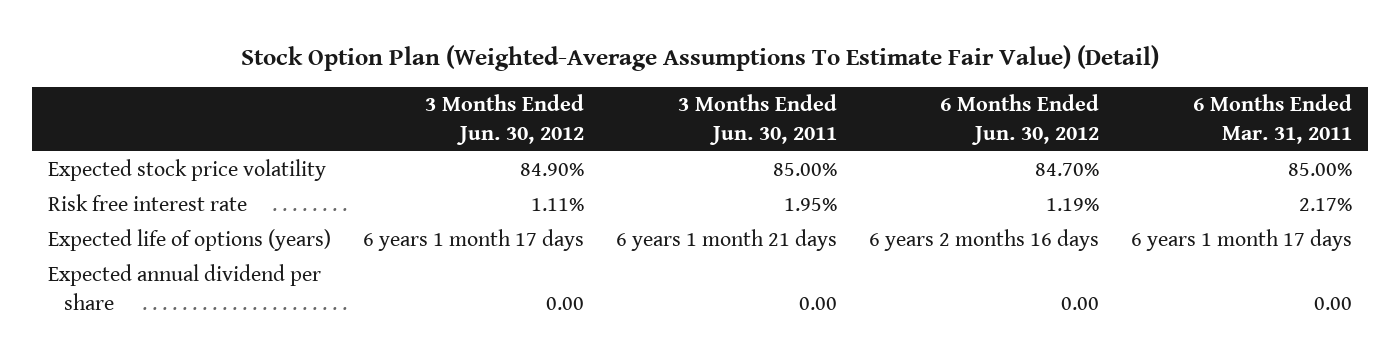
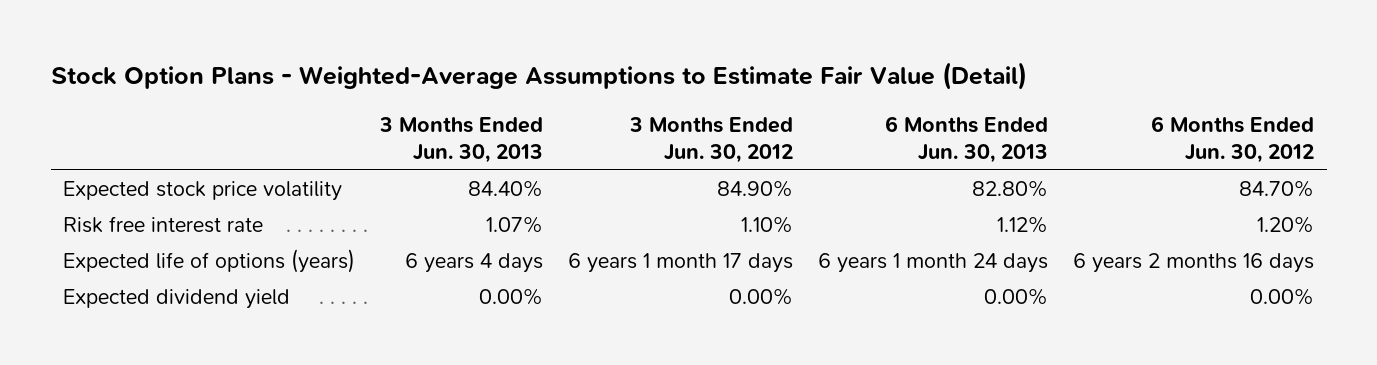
[240,45,1159,72] Stock Option Plan (Weighted-Average Assumptions To Estimate Fair Value) (Detail) -> [50,62,1027,91] Stock Option Plans - Weighted-Average Assumptions to Estimate Fair Value (Detail)
[677,94,837,145] 3 Months Ended Jun. 30, 2011 -> none
[1193,94,1353,144] 6 Months Ended Mar. 31, 2011 -> none
none -> [379,116,544,163] 3 Months Ended Jun. 30, 2013
none -> [885,115,1049,163] 6 Months Ended Jun. 30, 2013
[530,198,584,212] 1.11% -> [741,215,794,233] 1.10%
[1046,198,1100,212] 1.19% -> [1257,215,1315,233] 1.20%
[47,264,321,310] Expected annual dividend per share -> none
none -> [63,288,291,309] Expected dividend yield

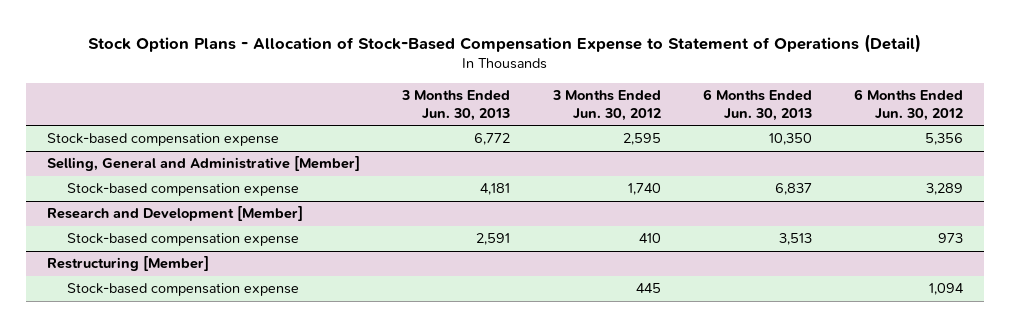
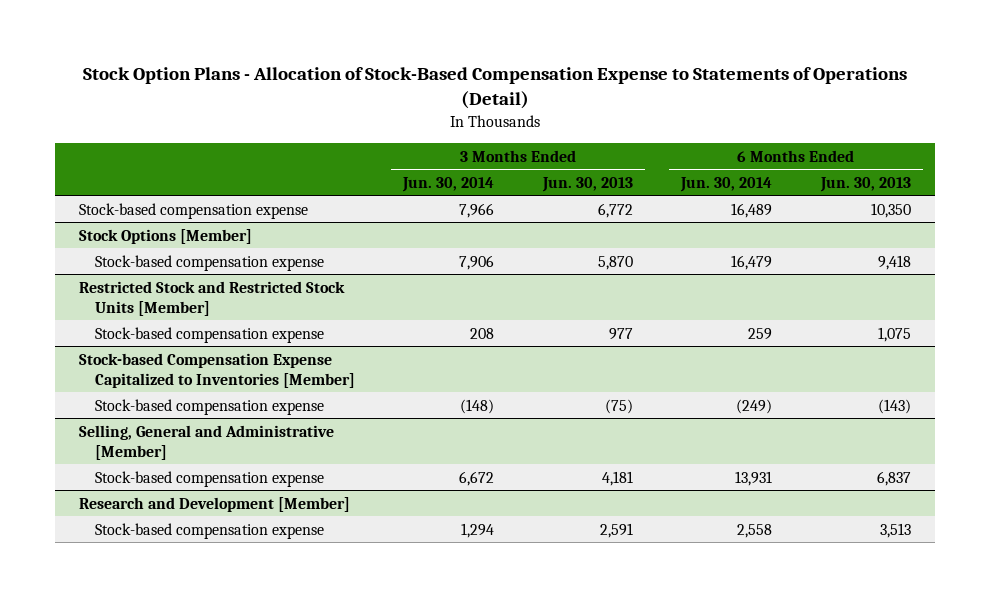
[88,33,922,53] Stock Option Plans - Allocation of Stock-Based Compensation Expense to Statement of Operations (Detail) -> [82,66,907,109] Stock Option Plans - Allocation of Stock-Based Compensation Expense to Statements of Operations (Detail)
[551,90,661,121] 3 Months Ended Jun. 30, 2012 -> none
[853,89,963,121] 6 Months Ended Jun. 30, 2012 -> none
none -> [402,176,495,192] Jun. 30, 2014
none -> [680,176,773,192] Jun. 30, 2014
none -> [78,228,252,244] Stock Options [Member]
none -> [94,254,324,271] Stock-based compensation expense
none -> [78,280,345,316] Restricted Stock and Restricted Stock Units [Member]
none -> [94,326,324,343] Stock-based compensation expense
none -> [78,352,355,388] Stock-based Compensation Expense Capitalized to Inventories [Member]
none -> [94,398,324,415] Stock-based compensation expense
[47,256,210,272] Restructuring [Member] -> none
[66,283,299,297] Stock-based compensation expense -> none

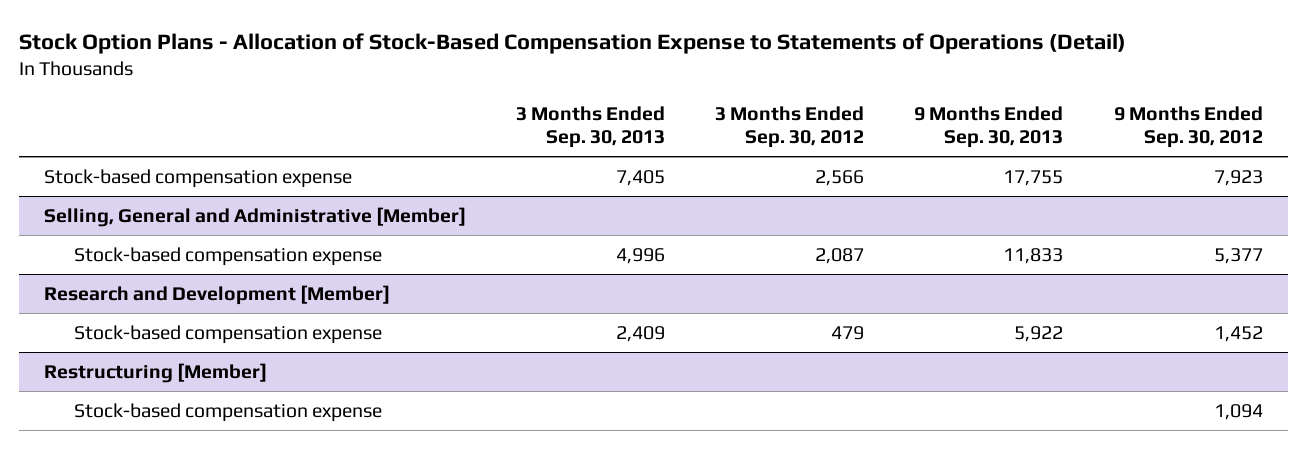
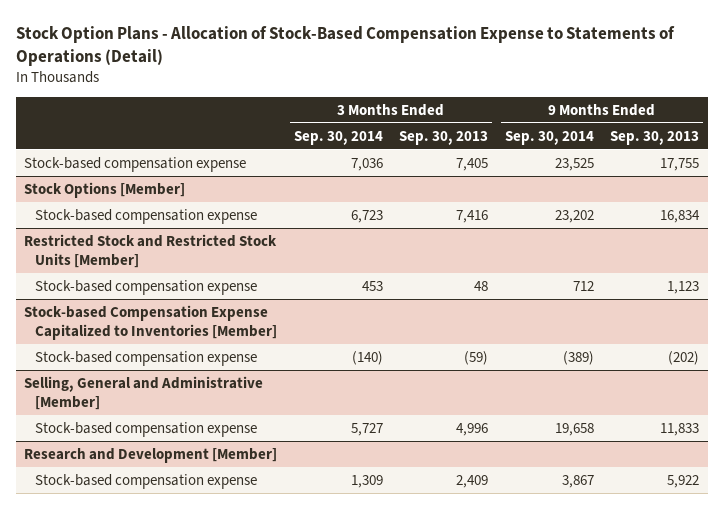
[715,105,865,149] 3 Months Ended Sep. 30, 2012 -> none
[1113,105,1263,149] 9 Months Ended Sep. 30, 2012 -> none
none -> [293,130,383,145] Sep. 30, 2014
none -> [504,130,594,145] Sep. 30, 2014
none -> [24,181,186,198] Stock Options [Member]
none -> [35,208,258,224] Stock-based compensation expense
none -> [24,233,278,268] Restricted Stock and Restricted Stock Units [Member]
none -> [35,279,258,295] Stock-based compensation expense
none -> [24,304,278,340] Stock-based Compensation Expense Capitalized to Inventories [Member]
none -> [35,350,258,366] Stock-based compensation expense
[44,362,268,383] Restructuring [Member] -> none
[74,402,383,422] Stock-based compensation expense -> none

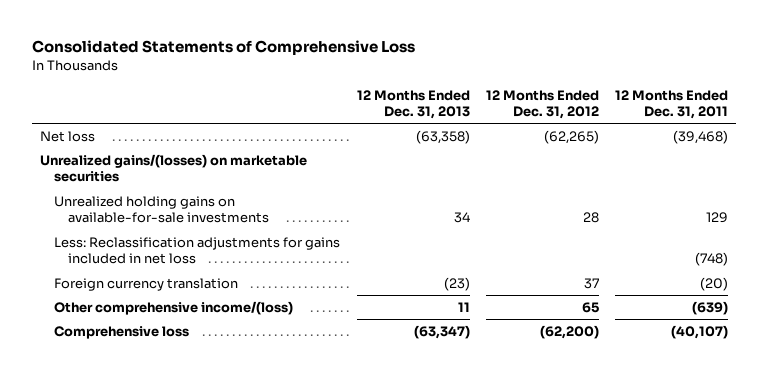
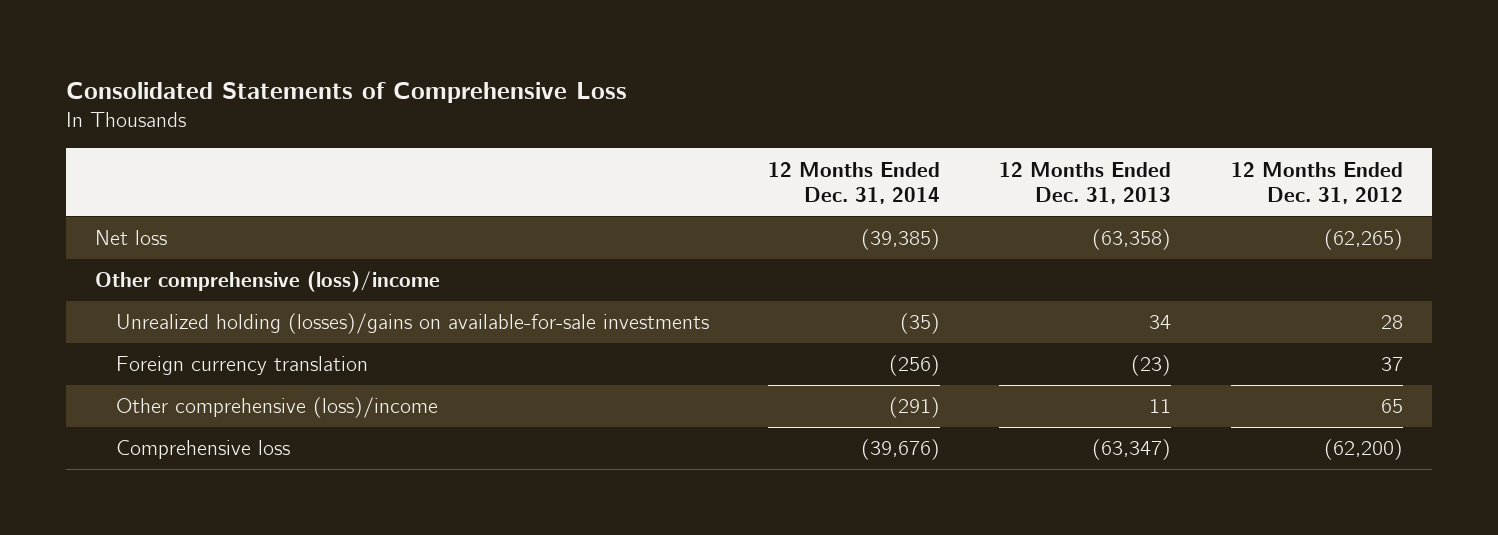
[614,89,728,120] 12 Months Ended Dec. 31, 2011 -> none
none -> [768,161,941,205] 12 Months Ended Dec. 31, 2014
[40,153,308,183] Unrealized gains/(losses) on marketable securities -> none
[54,236,341,265] Less: Reclassification adjustments for gains included in net loss -> none
none -> [95,271,441,293] Other comprehensive (loss)/income
[54,195,270,224] Unrealized holding gains on available-for-sale investments -> [116,313,710,335] Unrealized holding (losses)/gains on available-for-sale investments
[54,300,294,315] Other comprehensive income/(loss) -> [116,397,439,419] Other comprehensive (loss)/income

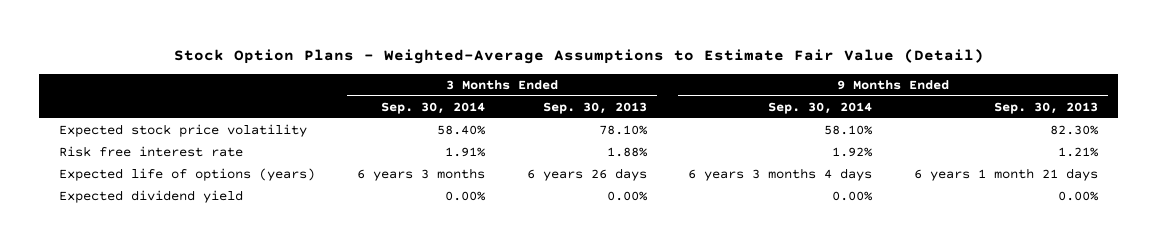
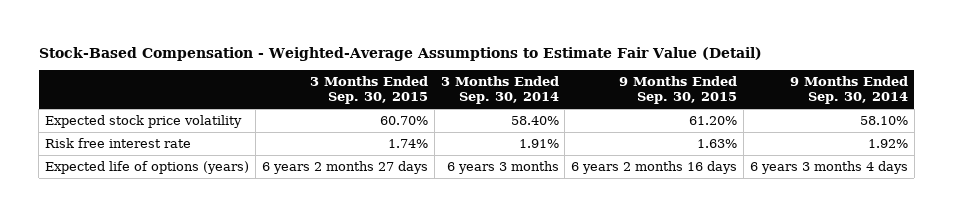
[173,49,984,65] Stock Option Plans - Weighted-Average Assumptions to Estimate Fair Value (Detail) -> [38,46,762,61] Stock-Based Compensation - Weighted-Average Assumptions to Estimate Fair Value (Detail)
[542,101,647,114] Sep. 30, 2013 -> none
[993,101,1098,114] Sep. 30, 2013 -> none
none -> [309,76,428,105] 3 Months Ended Sep. 30, 2015
none -> [619,76,738,105] 9 Months Ended Sep. 30, 2015
[59,189,244,203] Expected dividend yield -> none

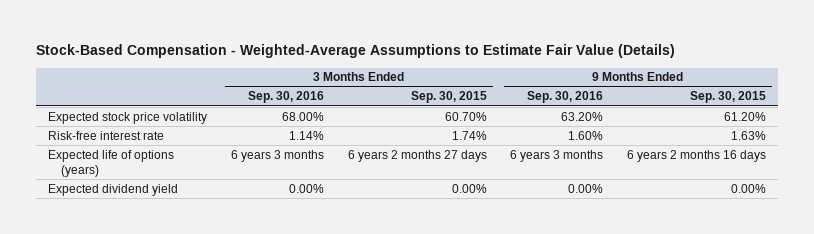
[38,46,762,61] Stock-Based Compensation - Weighted-Average Assumptions to Estimate Fair Value (Detail) -> [36,44,676,59] Stock-Based Compensation - Weighted-Average Assumptions to Estimate Fair Value (Details)
[440,76,559,105] 3 Months Ended Sep. 30, 2014 -> none
[789,76,908,105] 9 Months Ended Sep. 30, 2014 -> none
none -> [247,91,324,104] Sep. 30, 2016
none -> [527,91,604,104] Sep. 30, 2016
[45,137,192,148] Risk free interest rate -> [48,130,165,140] Risk-free interest rate
none -> [48,183,179,196] Expected dividend yield

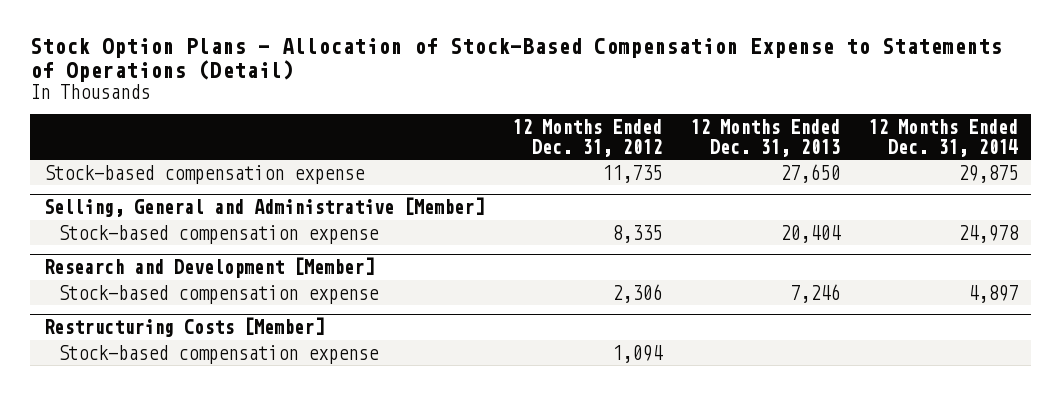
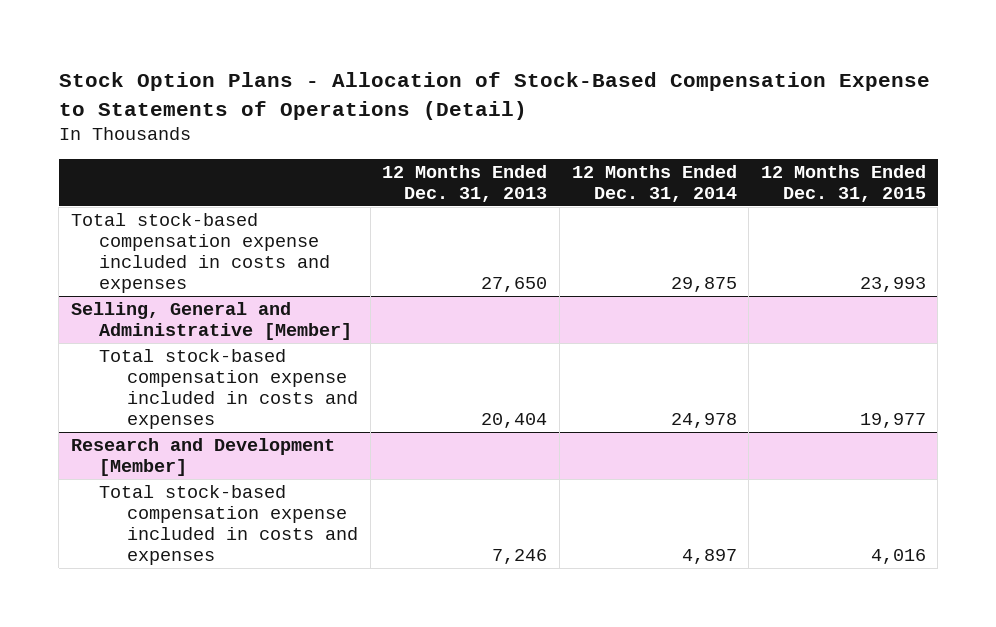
[512,118,663,157] 12 Months Ended Dec. 31, 2012 -> none
none -> [760,164,926,202] 12 Months Ended Dec. 31, 2015
[44,164,366,184] Stock-based compensation expense -> [70,212,331,294] Total stock-based compensation expense included in costs and expenses
[57,224,379,244] Stock-based compensation expense -> [99,348,359,430] Total stock-based compensation expense included in costs and expenses
[44,317,325,338] Restructuring Costs [Member] -> none
[57,344,379,364] Stock-based compensation expense -> none
[57,284,379,304] Stock-based compensation expense -> [99,484,359,566] Total stock-based compensation expense included in costs and expenses

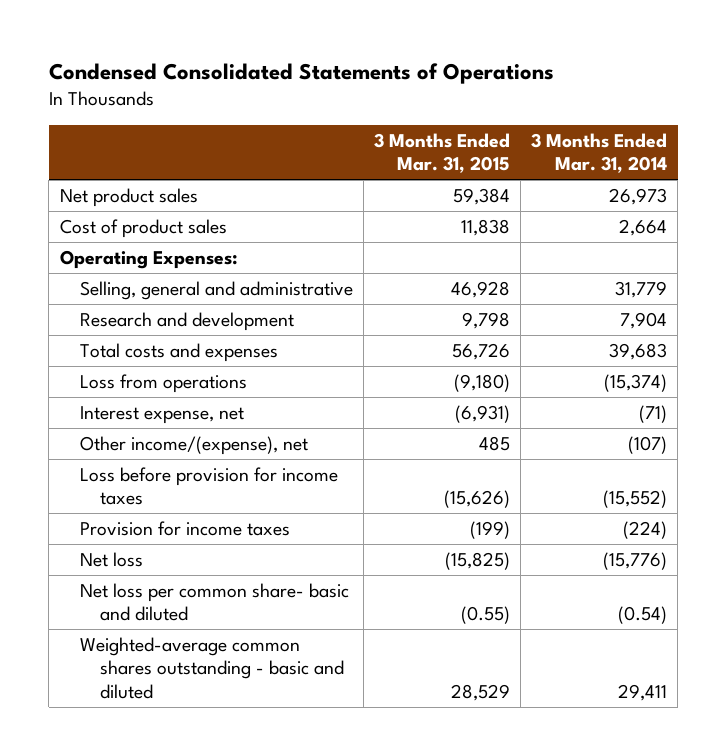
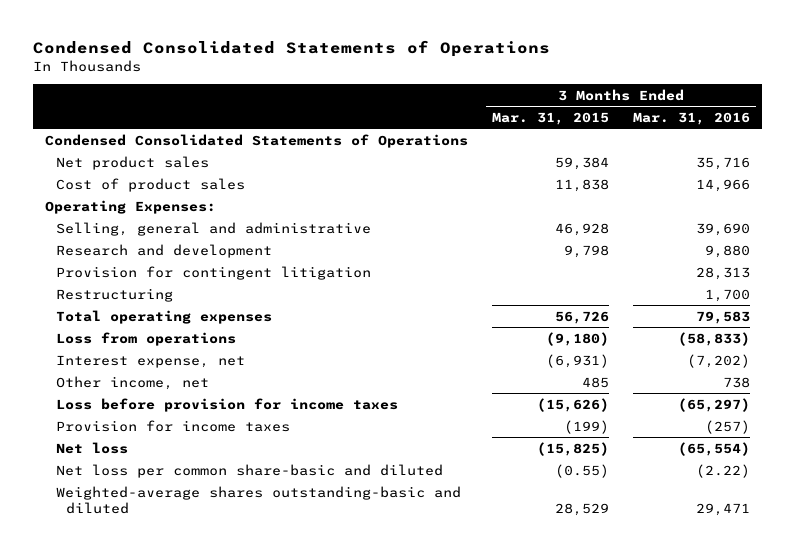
[531,132,668,174] 3 Months Ended Mar. 31, 2014 -> none
none -> [633,111,751,125] Mar. 31, 2016
none -> [44,133,468,148] Condensed Consolidated Statements of Operations
none -> [55,265,371,280] Provision for contingent litigation
none -> [55,287,173,302] Restructuring
[79,342,278,362] Total costs and expenses -> [55,309,272,324] Total operating expenses
[79,435,308,455] Other income/(expense), net -> [55,375,209,390] Other income, net
[79,582,349,622] Net loss per common share- basic and diluted -> [55,463,443,478] Net loss per common share-basic and diluted
[79,636,344,699] Weighted-average common shares outstanding - basic and diluted -> [55,485,461,514] Weighted-average shares outstanding-basic and diluted

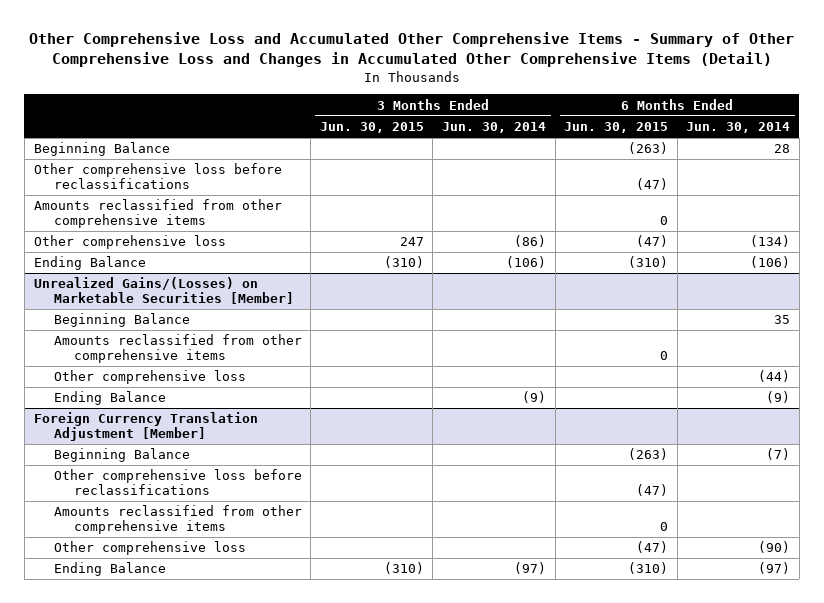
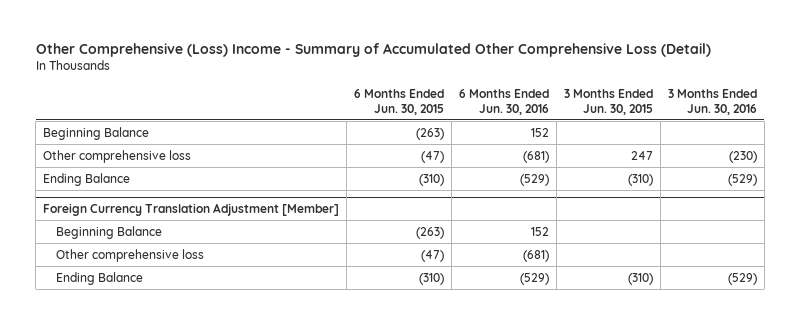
[28,32,794,68] Other Comprehensive Loss and Accumulated Other Comprehensive Items - Summary of Other Comprehensive Loss and Changes in Accumulated Other Comprehensive Items (Detail) -> [35,43,711,58] Other Comprehensive (Loss) Income - Summary of Accumulated Other Comprehensive Loss (Detail)
[441,122,546,134] Jun. 30, 2014 -> none
[686,122,791,134] Jun. 30, 2014 -> none
none -> [458,88,549,115] 6 Months Ended Jun. 30, 2016
none -> [667,88,757,115] 3 Months Ended Jun. 30, 2016
[33,163,282,190] Other comprehensive loss before reclassifications -> none
[33,199,282,229] Amounts reclassified from other comprehensive items -> none
[33,277,294,305] Unrealized Gains/(Losses) on Marketable Securities [Member] -> none
[53,313,190,328] Beginning Balance -> none
[53,334,302,364] Amounts reclassified from other comprehensive items -> none
[53,370,246,385] Other comprehensive loss -> none
[53,391,166,406] Ending Balance -> none
[53,469,302,496] Other comprehensive loss before reclassifications -> none
[53,505,302,535] Amounts reclassified from other comprehensive items -> none

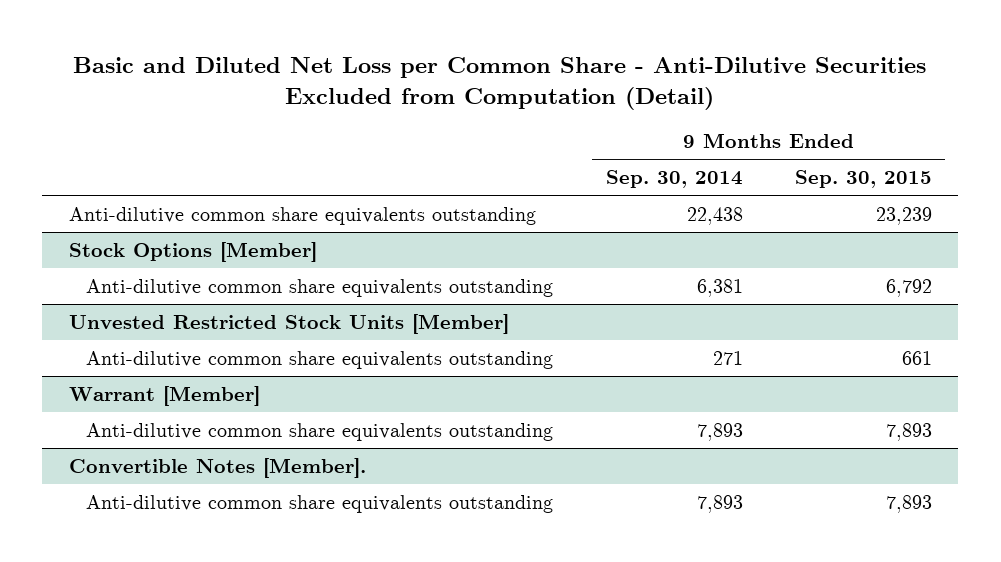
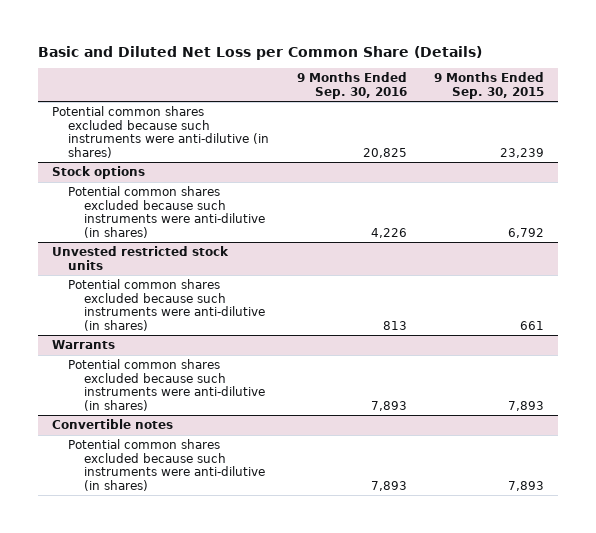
[73,57,927,110] Basic and Diluted Net Loss per Common Share - Anti-Dilutive Securities Excluded from Computation (Detail) -> [38,45,483,60] Basic and Diluted Net Loss per Common Share (Details)
[605,170,743,189] Sep. 30, 2014 -> none
none -> [296,72,407,99] 9 Months Ended Sep. 30, 2016
[68,206,536,225] Anti-dilutive common share equivalents outstanding -> [52,106,270,158] Potential common shares excluded because such instruments were anti-dilutive (in shares)
[68,241,317,262] Stock Options [Member] -> [52,166,146,180] Stock options
[86,278,554,297] Anti-dilutive common share equivalents outstanding -> [68,186,265,238] Potential common shares excluded because such instruments were anti-dilutive (in shares)
[68,313,509,334] Unvested Restricted Stock Units [Member] -> [52,246,230,270] Unvested restricted stock units
[86,350,554,369] Anti-dilutive common share equivalents outstanding -> [68,279,265,331] Potential common shares excluded because such instruments were anti-dilutive (in shares)
[68,385,260,406] Warrant [Member] -> [52,340,116,350] Warrants
[86,422,554,441] Anti-dilutive common share equivalents outstanding -> [68,359,265,411] Potential common shares excluded because such instruments were anti-dilutive (in shares)
[68,457,366,478] Convertible Notes [Member]. -> [52,419,174,430] Convertible notes
[86,494,554,513] Anti-dilutive common share equivalents outstanding -> [68,439,265,491] Potential common shares excluded because such instruments were anti-dilutive (in shares)

